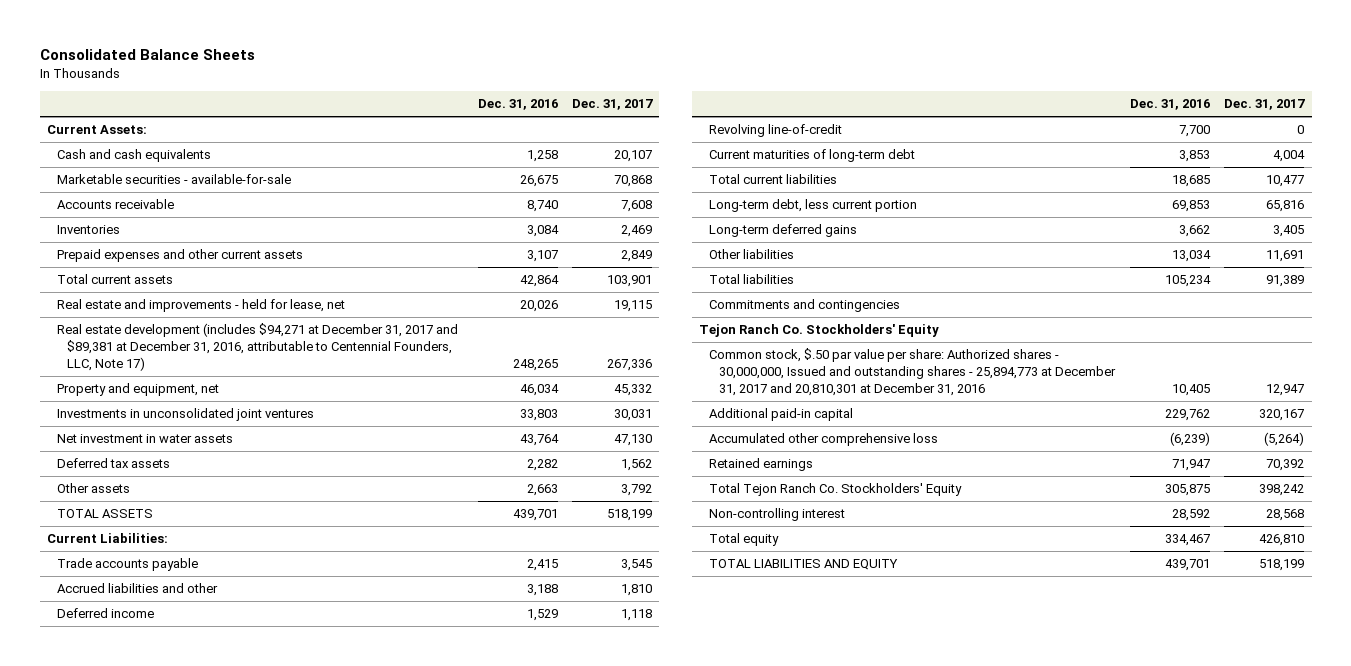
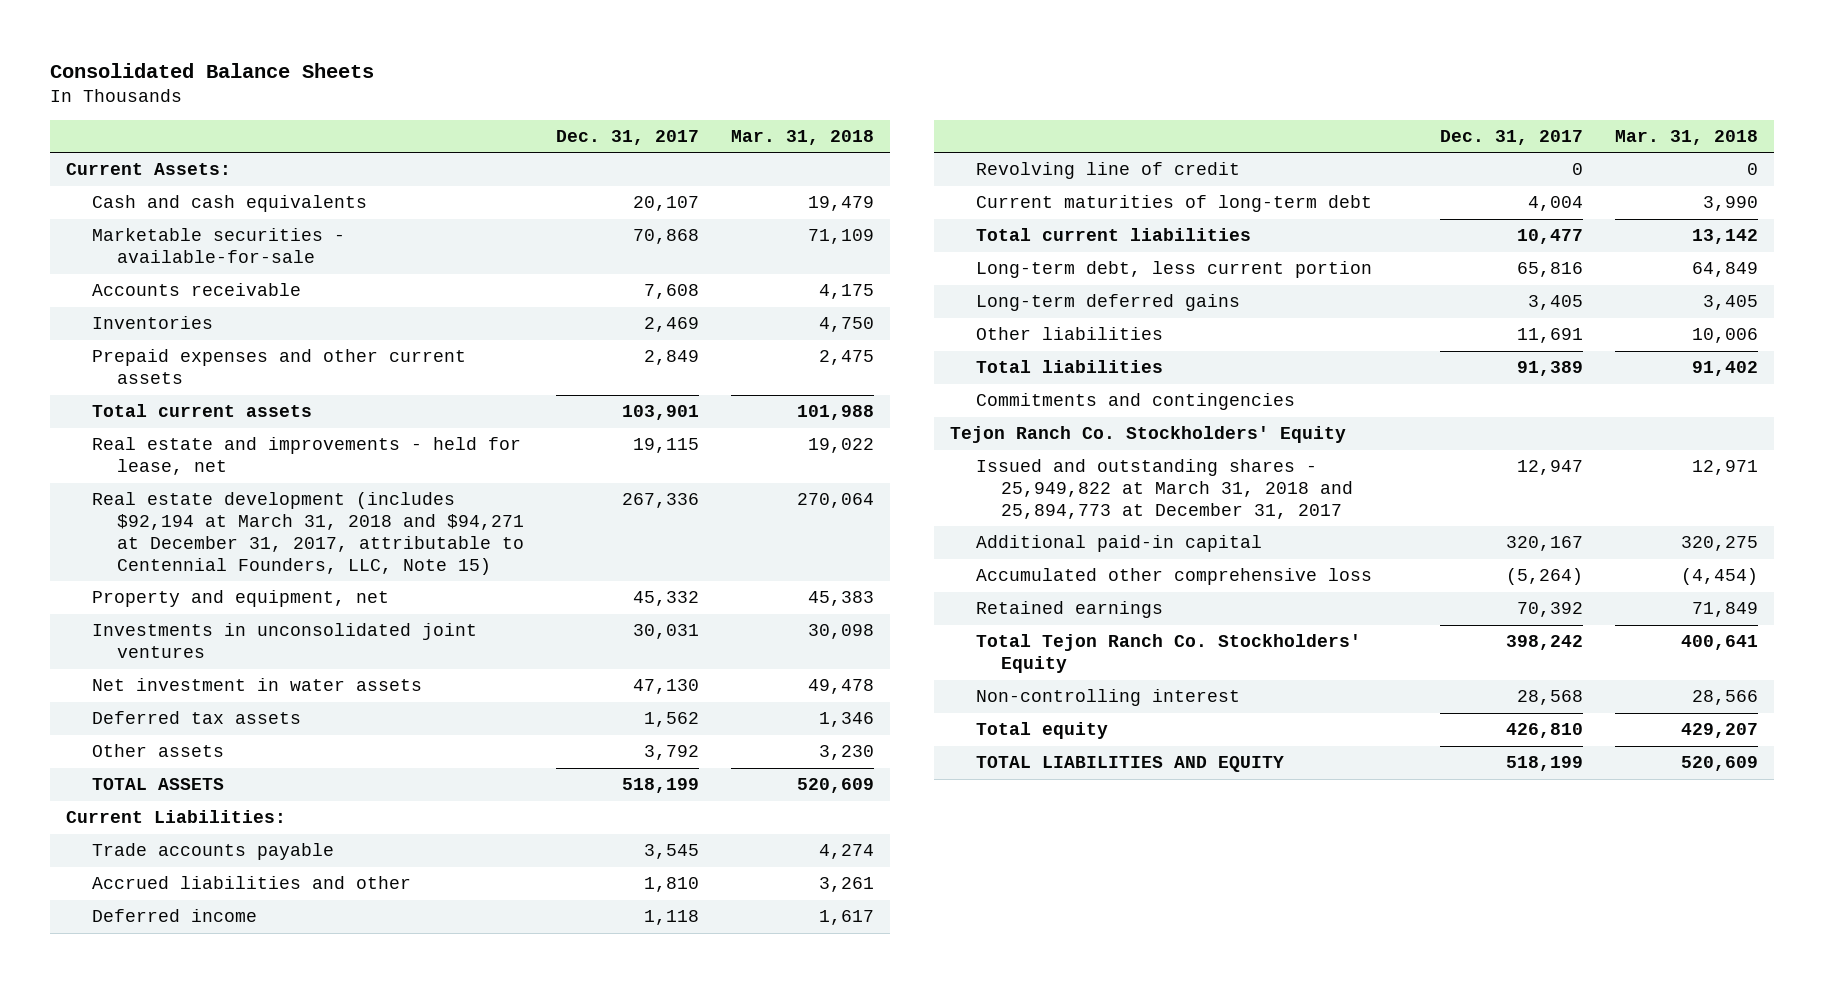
[477,99,558,111] Dec. 31, 2016 -> none
none -> [730,129,874,145] Mar. 31, 2018
[57,323,459,371] Real estate development (includes $94,271 at December 31, 2017 and $89,381 at December 31, 2016, attributable to Centennial Founders, LLC, Note 17) -> [91,492,525,575] Real estate development (includes $92,194 at March 31, 2018 and $94,271 at December 31, 2017, attributable to Centennial Founders, LLC, Note 15)
[709,124,843,138] Revolving line-of-credit -> [975,162,1240,180] Revolving line of credit
[709,348,1117,396] Common stock, $.50 par value per share: Authorized shares - 30,000,000, Issued and outstanding shares - 25,894,773 at December 31, 2017 and 20,810,301 at December 31, 2016 -> [975,459,1354,519] Issued and outstanding shares - 25,949,822 at March 31, 2018 and 25,894,773 at December 31, 2017

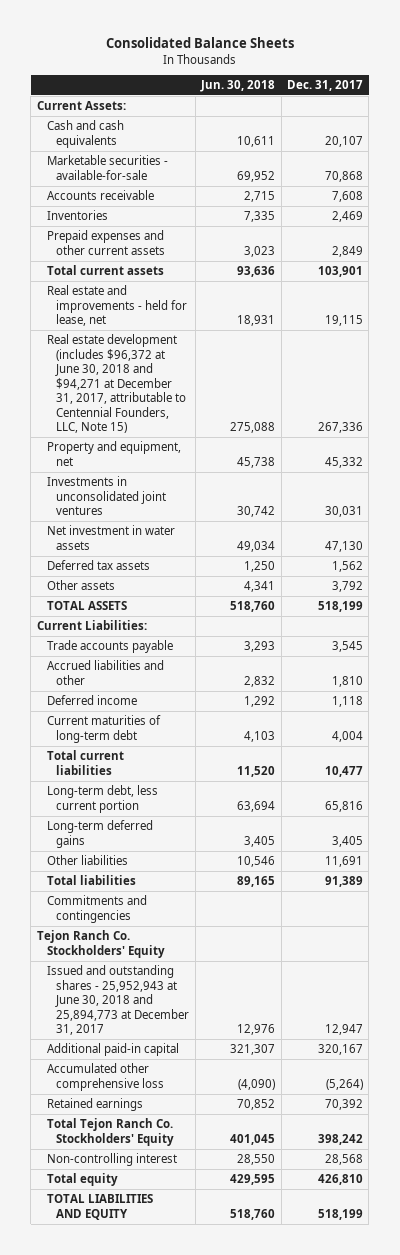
[730,129,874,145] Mar. 31, 2018 -> none
none -> [200,79,276,92] Jun. 30, 2018
[91,492,525,575] Real estate development (includes $92,194 at March 31, 2018 and $94,271 at December 31, 2017, attributable to Centennial Founders, LLC, Note 15) -> [46,334,187,434] Real estate development (includes $96,372 at June 30, 2018 and $94,271 at December 31, 2017, attributable to Centennial Founders, LLC, Note 15)
[975,162,1240,180] Revolving line of credit -> none
[975,459,1354,519] Issued and outstanding shares - 25,949,822 at March 31, 2018 and 25,894,773 at December 31, 2017 -> [46,965,190,1036] Issued and outstanding shares - 25,952,943 at June 30, 2018 and 25,894,773 at December 31, 2017

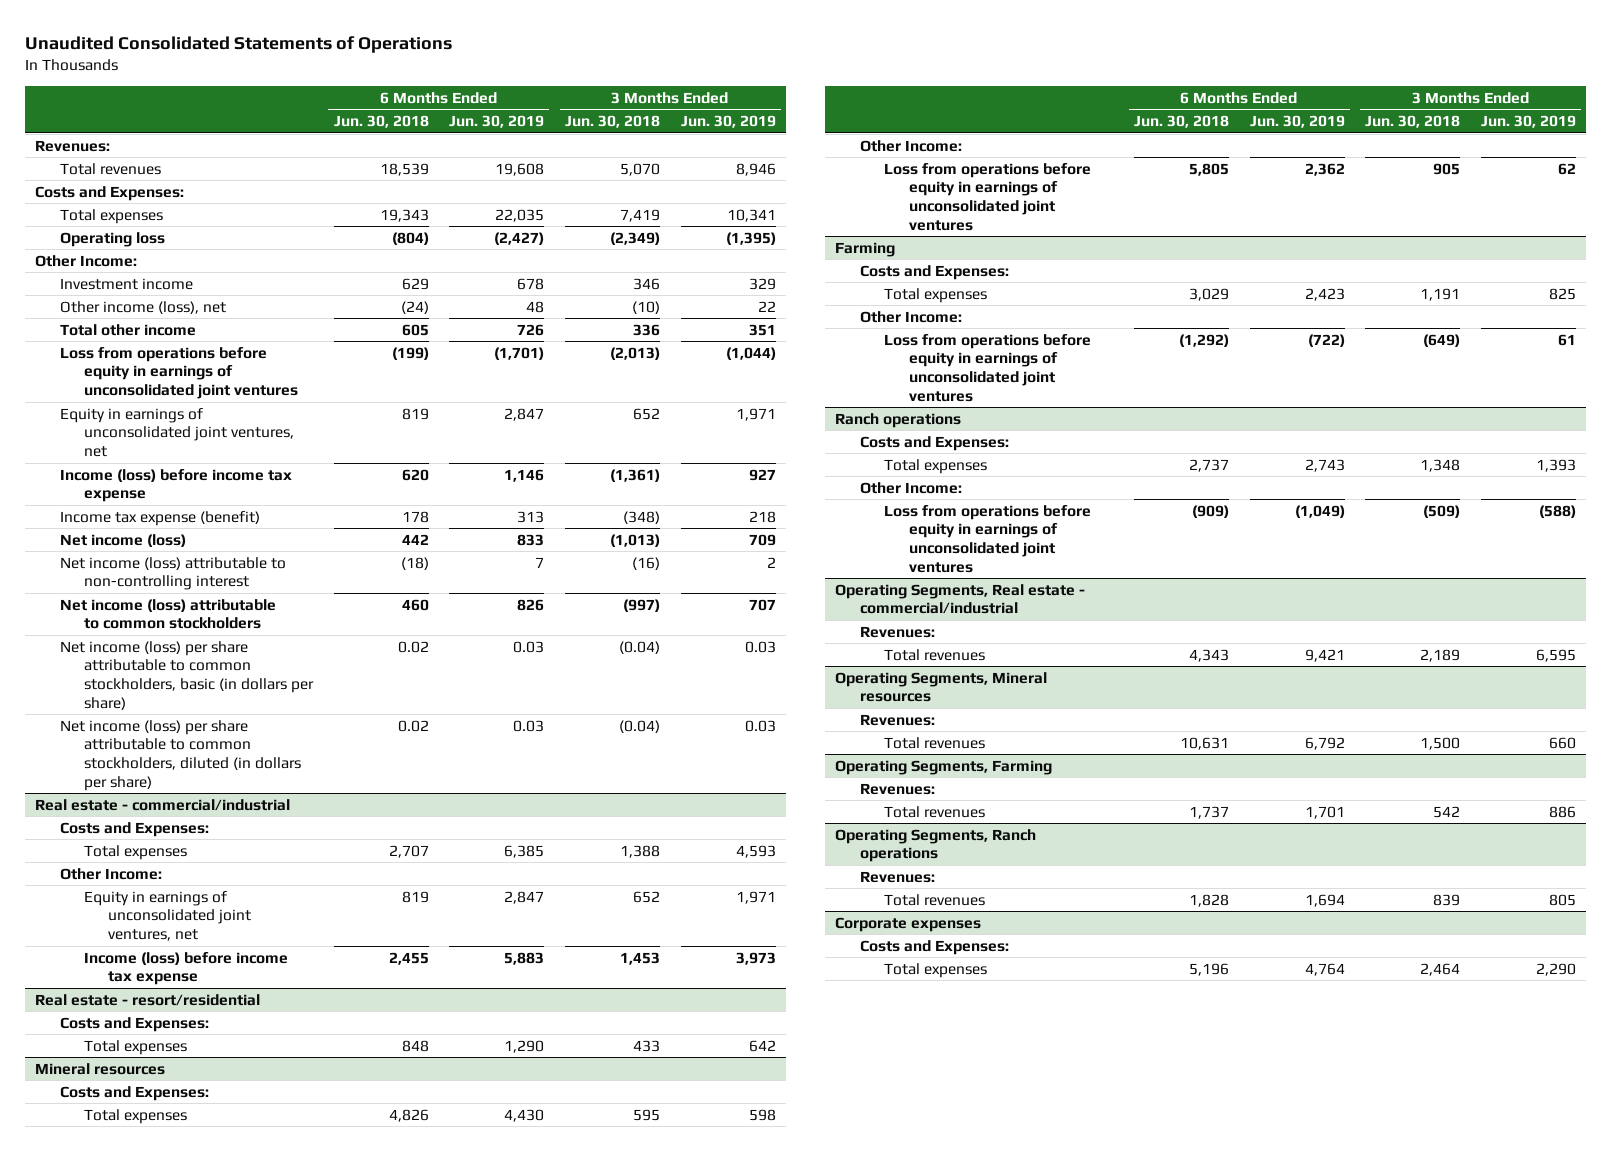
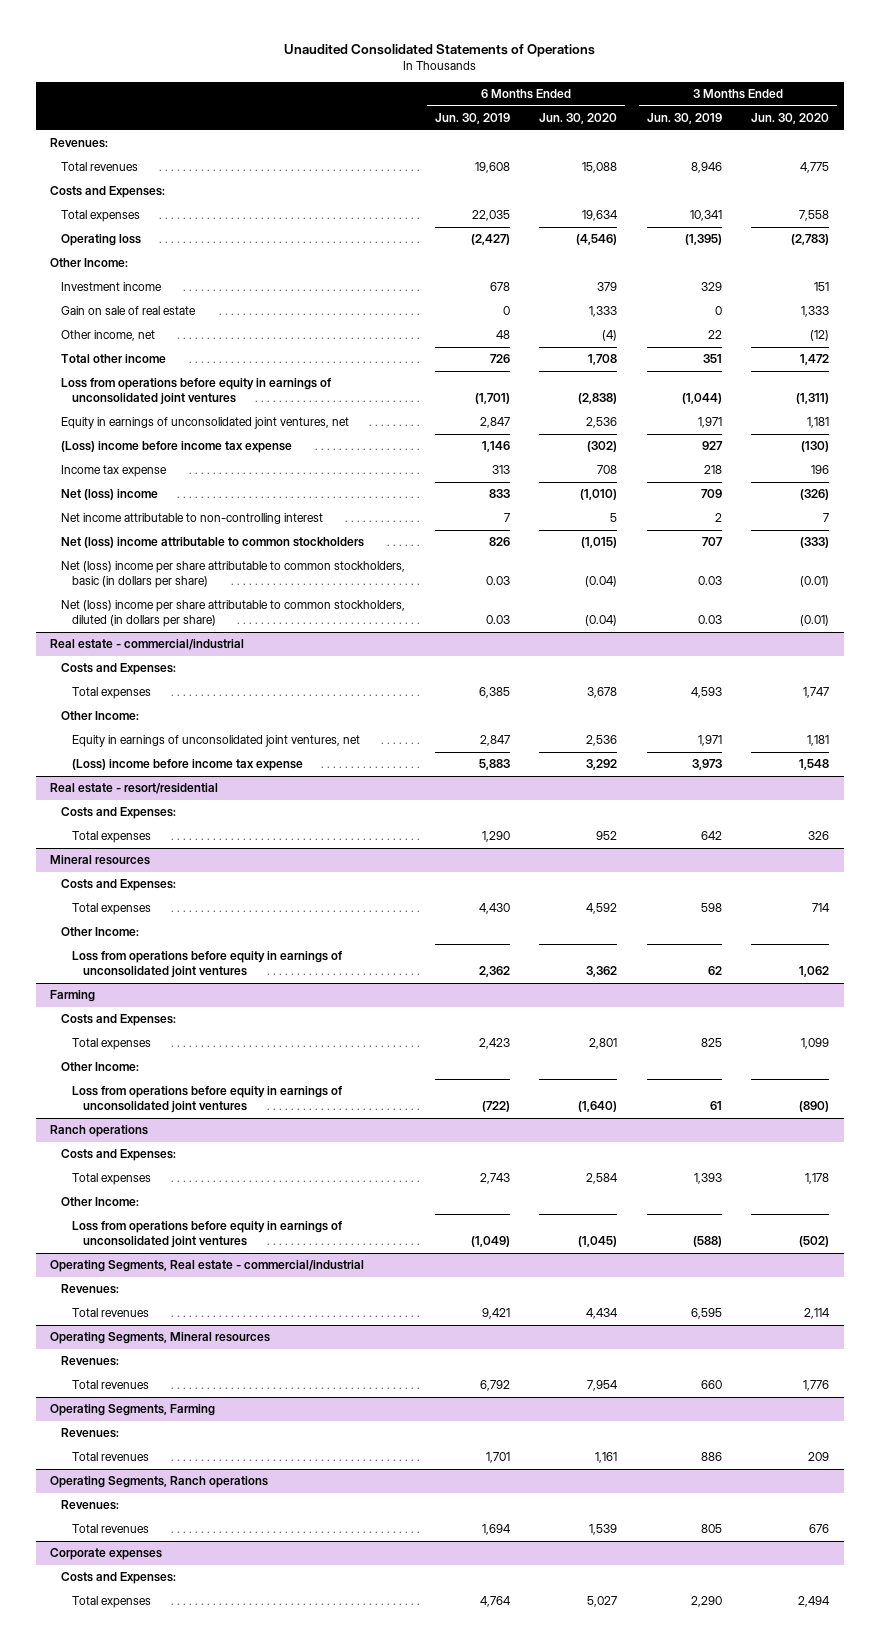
[333,114,429,128] Jun. 30, 2018 -> none
[564,114,660,128] Jun. 30, 2018 -> none
none -> [539,112,618,124] Jun. 30, 2020
none -> [751,112,830,124] Jun. 30, 2020
none -> [61,306,197,316] Gain on sale of real estate
[59,300,226,314] Other income (loss), net -> [61,330,156,342] Other income, net
[59,468,292,503] Income (loss) before income tax expense -> [61,441,293,454] (Loss) income before income tax expense
[59,510,260,526] Income tax expense (benefit) -> [61,465,168,478] Income tax expense
[59,533,186,547] Net income (loss) -> [61,489,159,501] Net (loss) income
[59,556,286,591] Net income (loss) attributable to non-controlling interest -> [61,513,324,525] Net income attributable to non-controlling interest
[59,598,276,630] Net income (loss) attributable to common stockholders -> [61,537,365,549] Net (loss) income attributable to common stockholders
[59,640,314,710] Net income (loss) per share attributable to common stockholders, basic (in dollars per share) -> [61,561,406,589] Net (loss) income per share attributable to common stockholders, basic (in dollars per share)
[59,719,301,791] Net income (loss) per share attributable to common stockholders, diluted (in dollars per share) -> [61,600,406,628] Net (loss) income per share attributable to common stockholders, diluted (in dollars per share)
[83,951,288,986] Income (loss) before income tax expense -> [71,759,303,772] (Loss) income before income tax expense

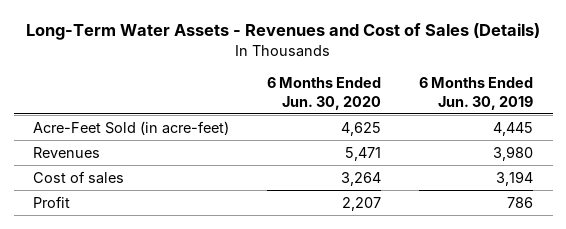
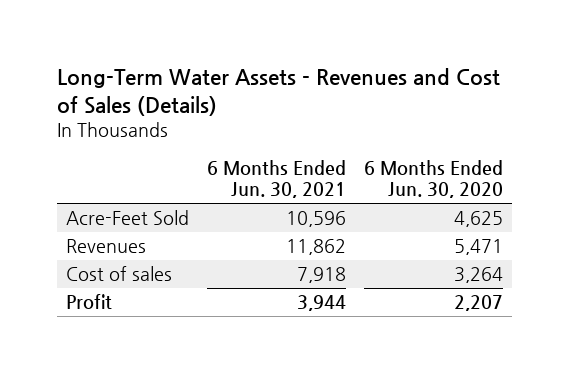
[419,77,534,110] 6 Months Ended Jun. 30, 2019 -> none
none -> [206,160,346,199] 6 Months Ended Jun. 30, 2021
[32,120,229,135] Acre-Feet Sold (in acre-feet) -> [65,210,189,226] Acre-Feet Sold

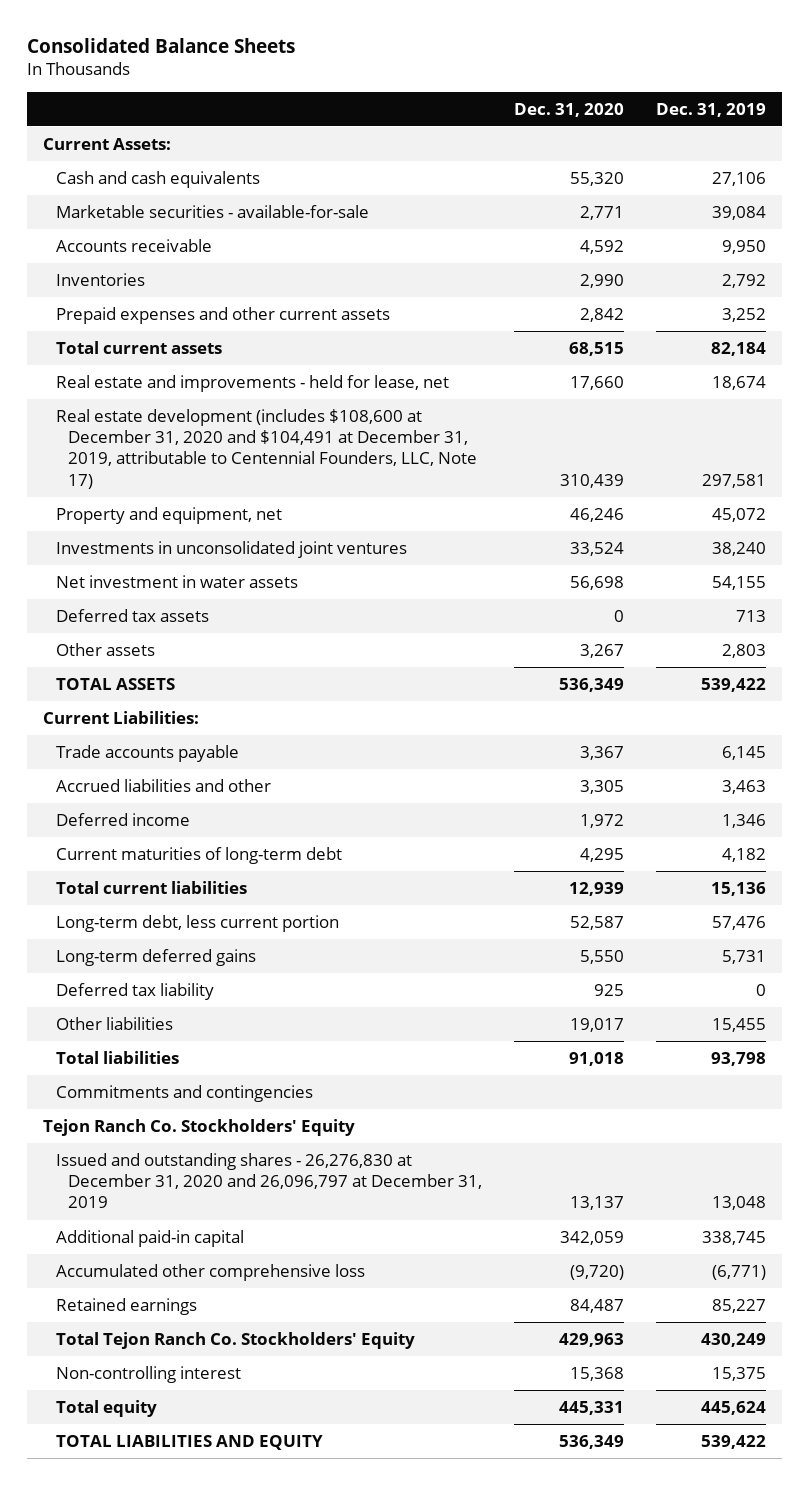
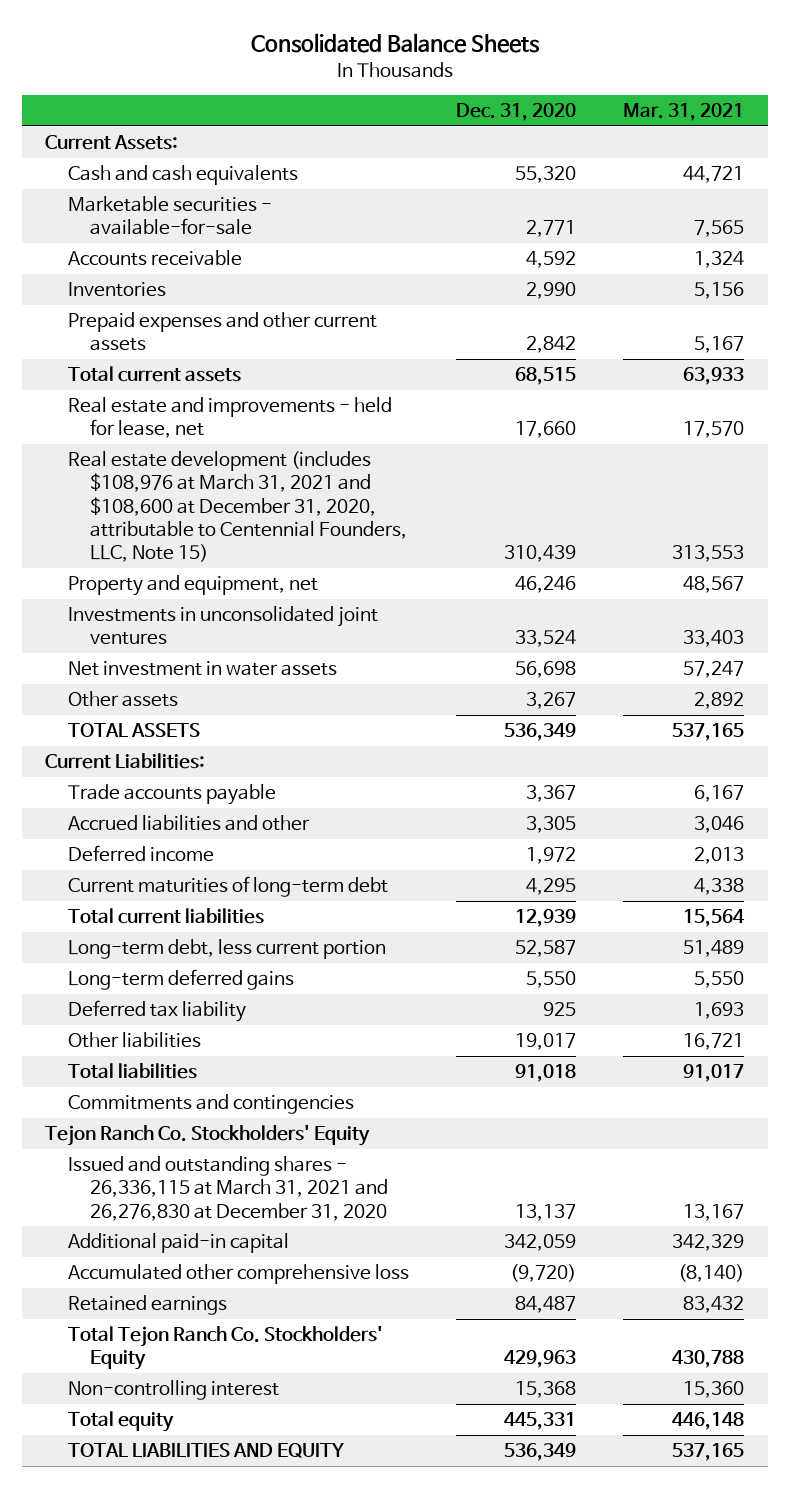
[656,102,767,117] Dec. 31, 2019 -> none
none -> [623,103,745,122] Mar. 31, 2021
[55,408,478,489] Real estate development (includes $108,600 at December 31, 2020 and $104,491 at December 31, 2019, attributable to Centennial Founders, LLC, Note 17) -> [67,451,408,563] Real estate development (includes $108,976 at March 31, 2021 and $108,600 at December 31, 2020, attributable to Centennial Founders, LLC, Note 15)
[55,608,209,622] Deferred tax assets -> none
[55,1152,483,1209] Issued and outstanding shares - 26,276,830 at December 31, 2020 and 26,096,797 at December 31, 2019 -> [67,1156,389,1221] Issued and outstanding shares - 26,336,115 at March 31, 2021 and 26,276,830 at December 31, 2020

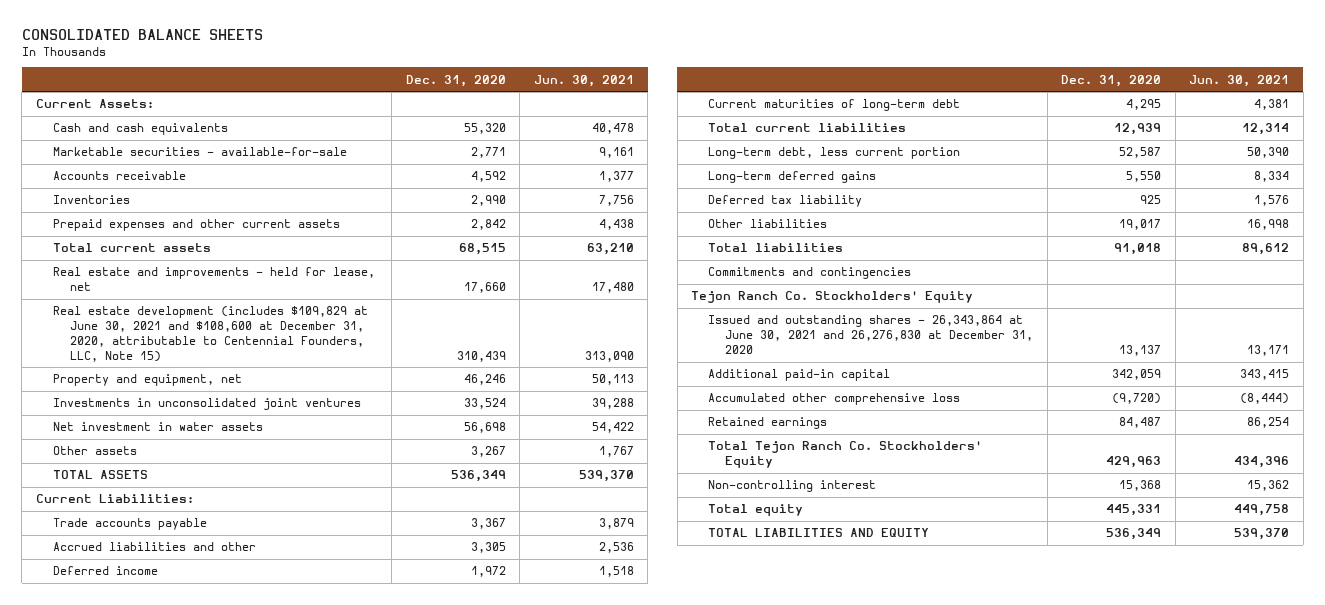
[250,33,540,54] Consolidated Balance Sheets -> [21,28,263,40] CONSOLIDATED BALANCE SHEETS
[623,103,745,122] Mar. 31, 2021 -> none
none -> [533,74,634,87] Jun. 30, 2021
[67,451,408,563] Real estate development (includes $108,976 at March 31, 2021 and $108,600 at December 31, 2020, attributable to Centennial Founders, LLC, Note 15) -> [52,306,368,362] Real estate development (includes $109,829 at June 30, 2021 and $108,600 at December 31, 2020, attributable to Centennial Founders, LLC, Note 15)
[67,1156,389,1221] Issued and outstanding shares - 26,336,115 at March 31, 2021 and 26,276,830 at December 31, 2020 -> [708,315,1034,355] Issued and outstanding shares - 26,343,864 at June 30, 2021 and 26,276,830 at December 31, 2020

